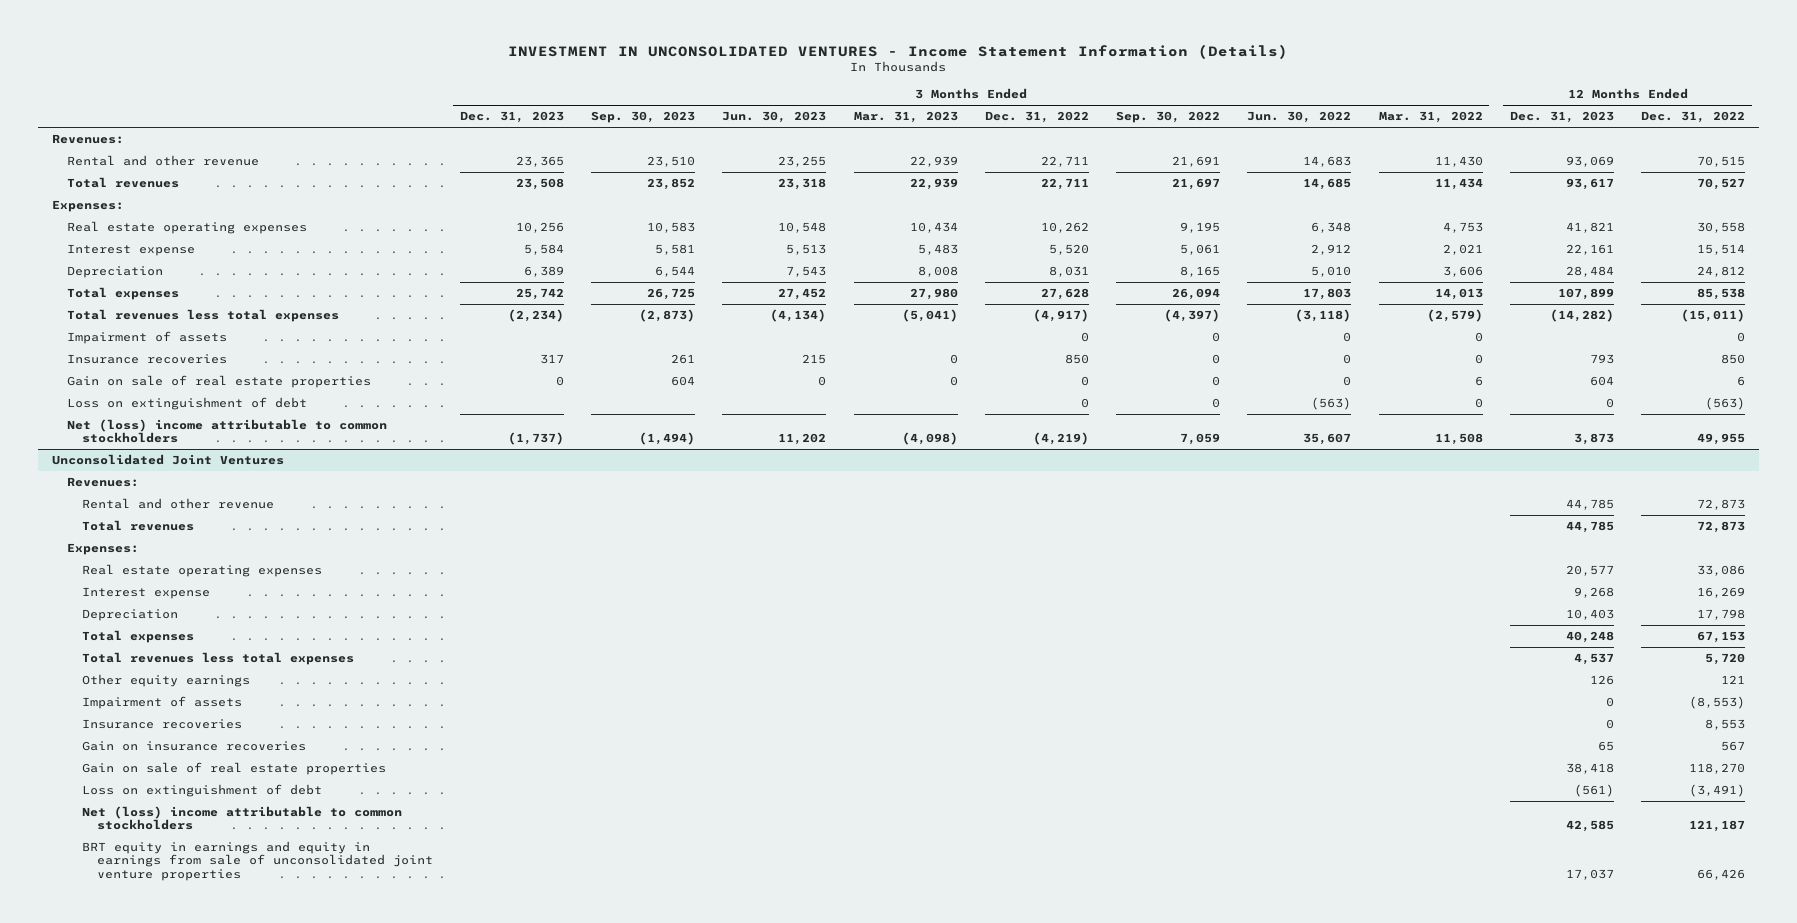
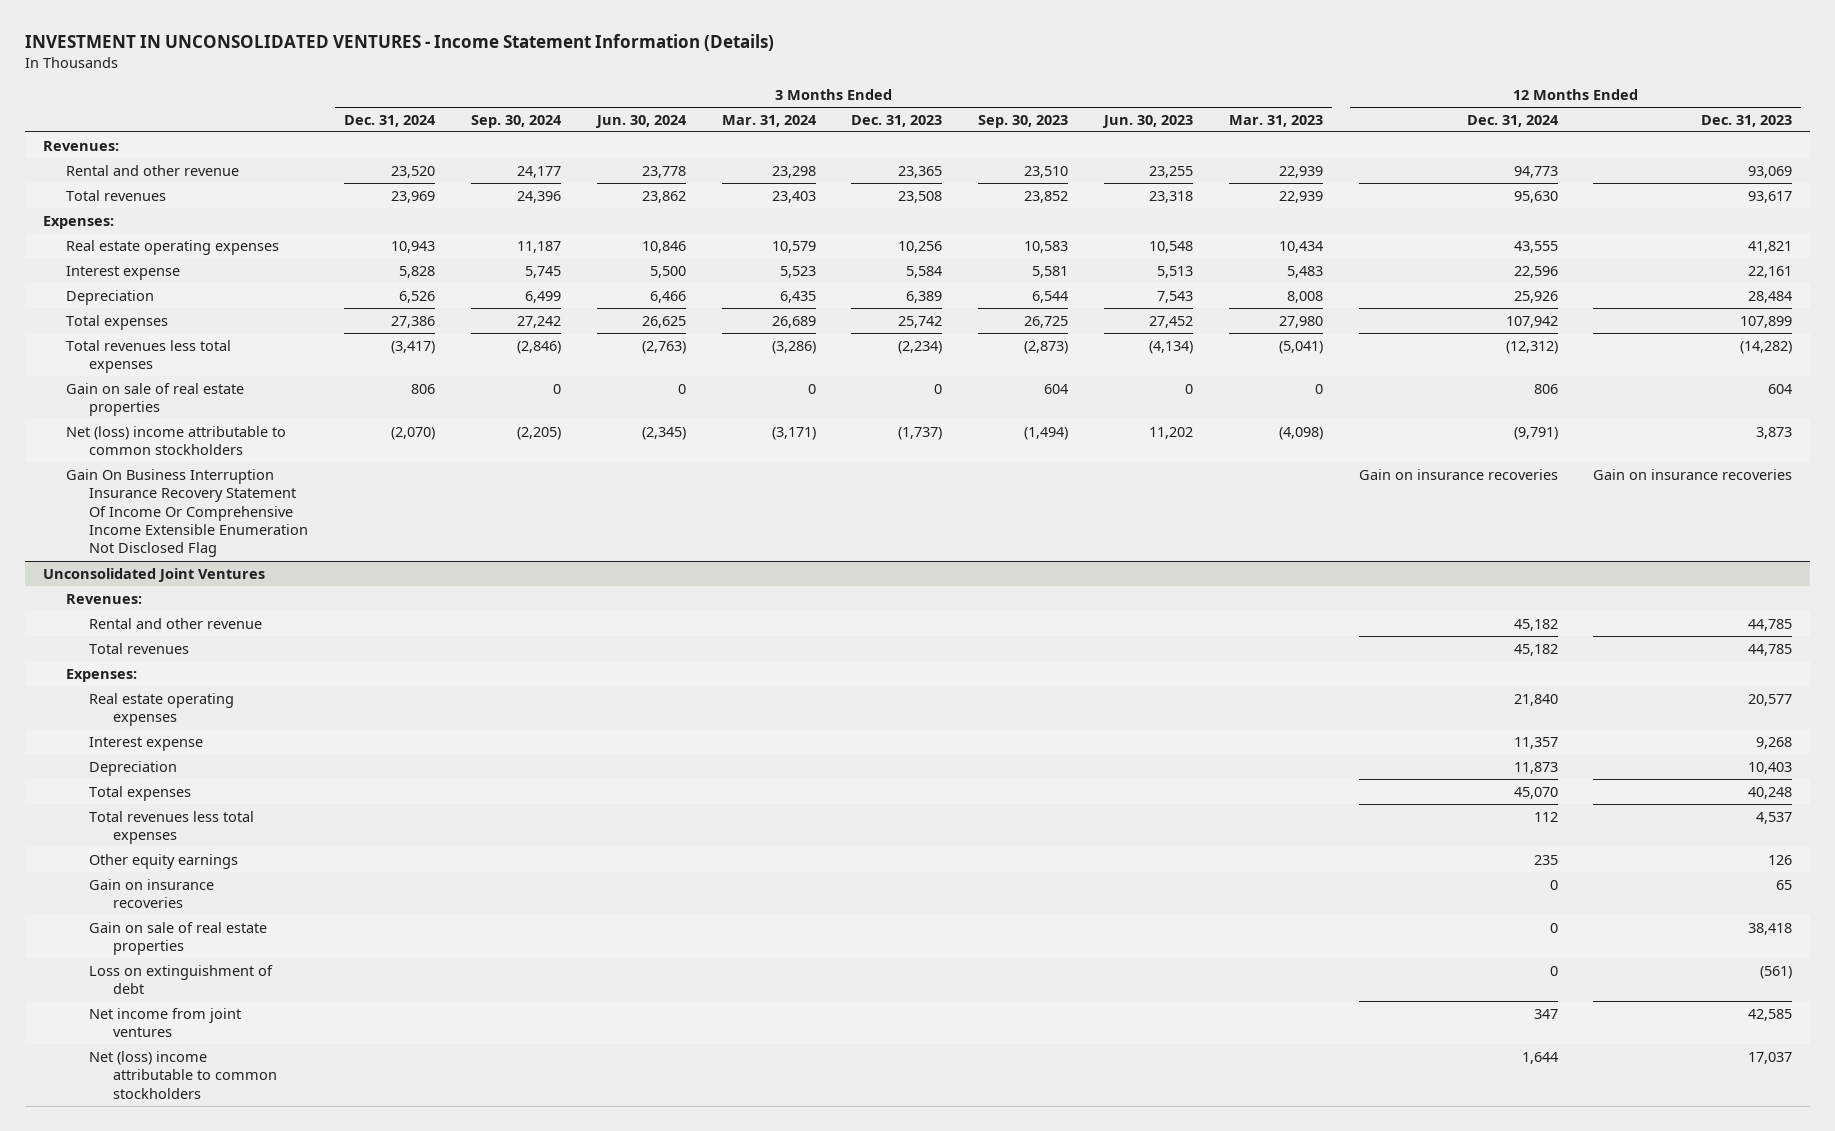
[984,111,1089,124] Dec. 31, 2022 -> none
[1116,111,1221,124] Sep. 30, 2022 -> none
[1247,111,1352,124] Jun. 30, 2022 -> none
[1378,111,1483,124] Mar. 31, 2022 -> none
[1641,111,1746,124] Dec. 31, 2022 -> none
none -> [344,114,437,127] Dec. 31, 2024
none -> [471,114,563,128] Sep. 30, 2024
none -> [594,114,687,128] Jun. 30, 2024
none -> [721,114,817,127] Mar. 31, 2024
none -> [1466,114,1559,127] Dec. 31, 2024
[66,331,227,345] Impairment of assets -> none
[66,354,227,365] Insurance recoveries -> none
[66,397,307,411] Loss on extinguishment of debt -> none
none -> [66,468,309,558] Gain On Business Interruption Insurance Recovery Statement Of Income Or Comprehensive Income Extensible Enumeration Not Disclosed Flag
[81,696,242,710] Impairment of assets -> none
[81,719,242,730] Insurance recoveries -> none
[81,841,433,881] BRT equity in earnings and equity in earnings from sale of unconsolidated joint venture properties -> none
none -> [89,1007,242,1038] Net income from joint ventures
[1565,820,1614,833] 42,585 -> [1748,1051,1793,1064] 17,037

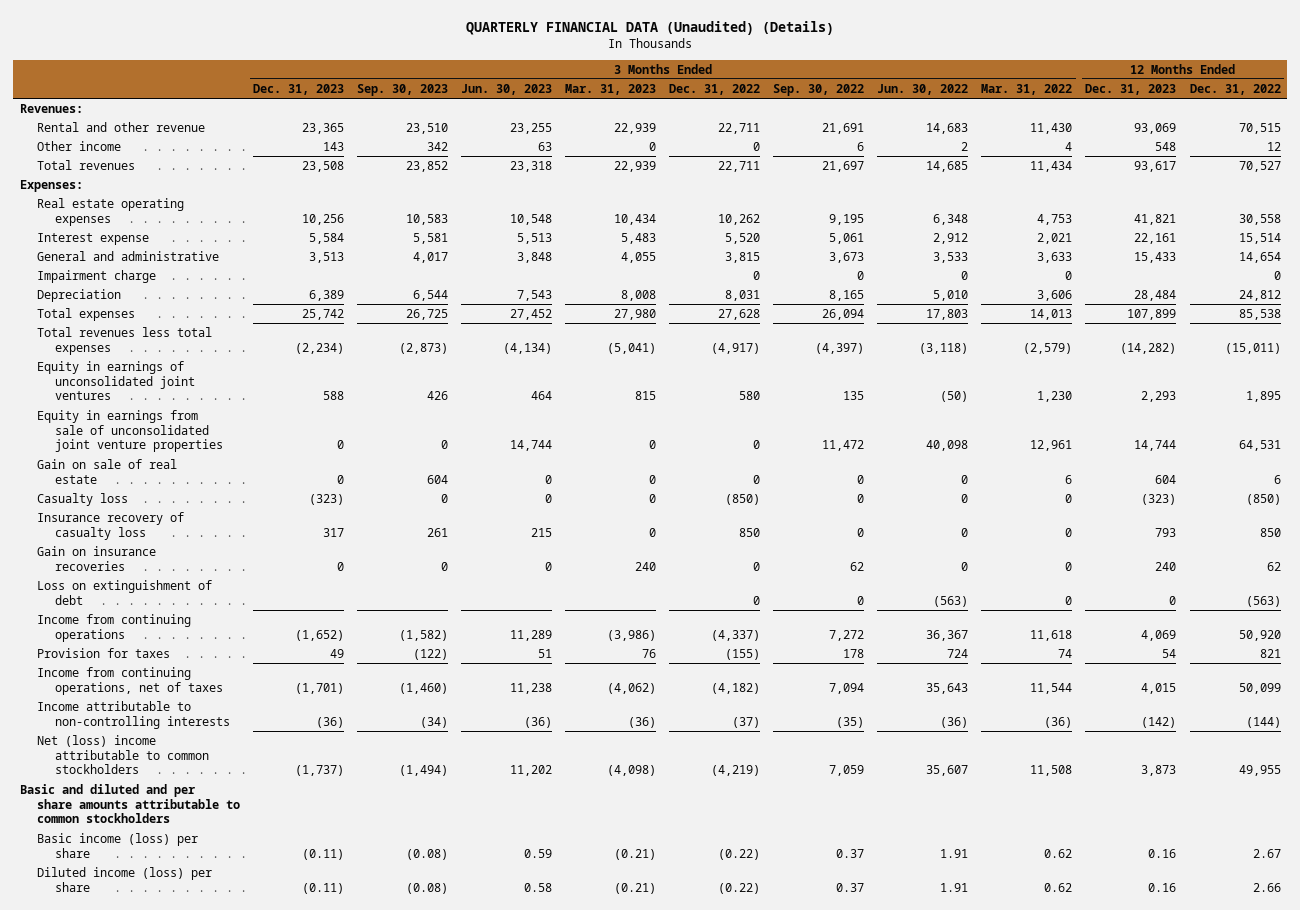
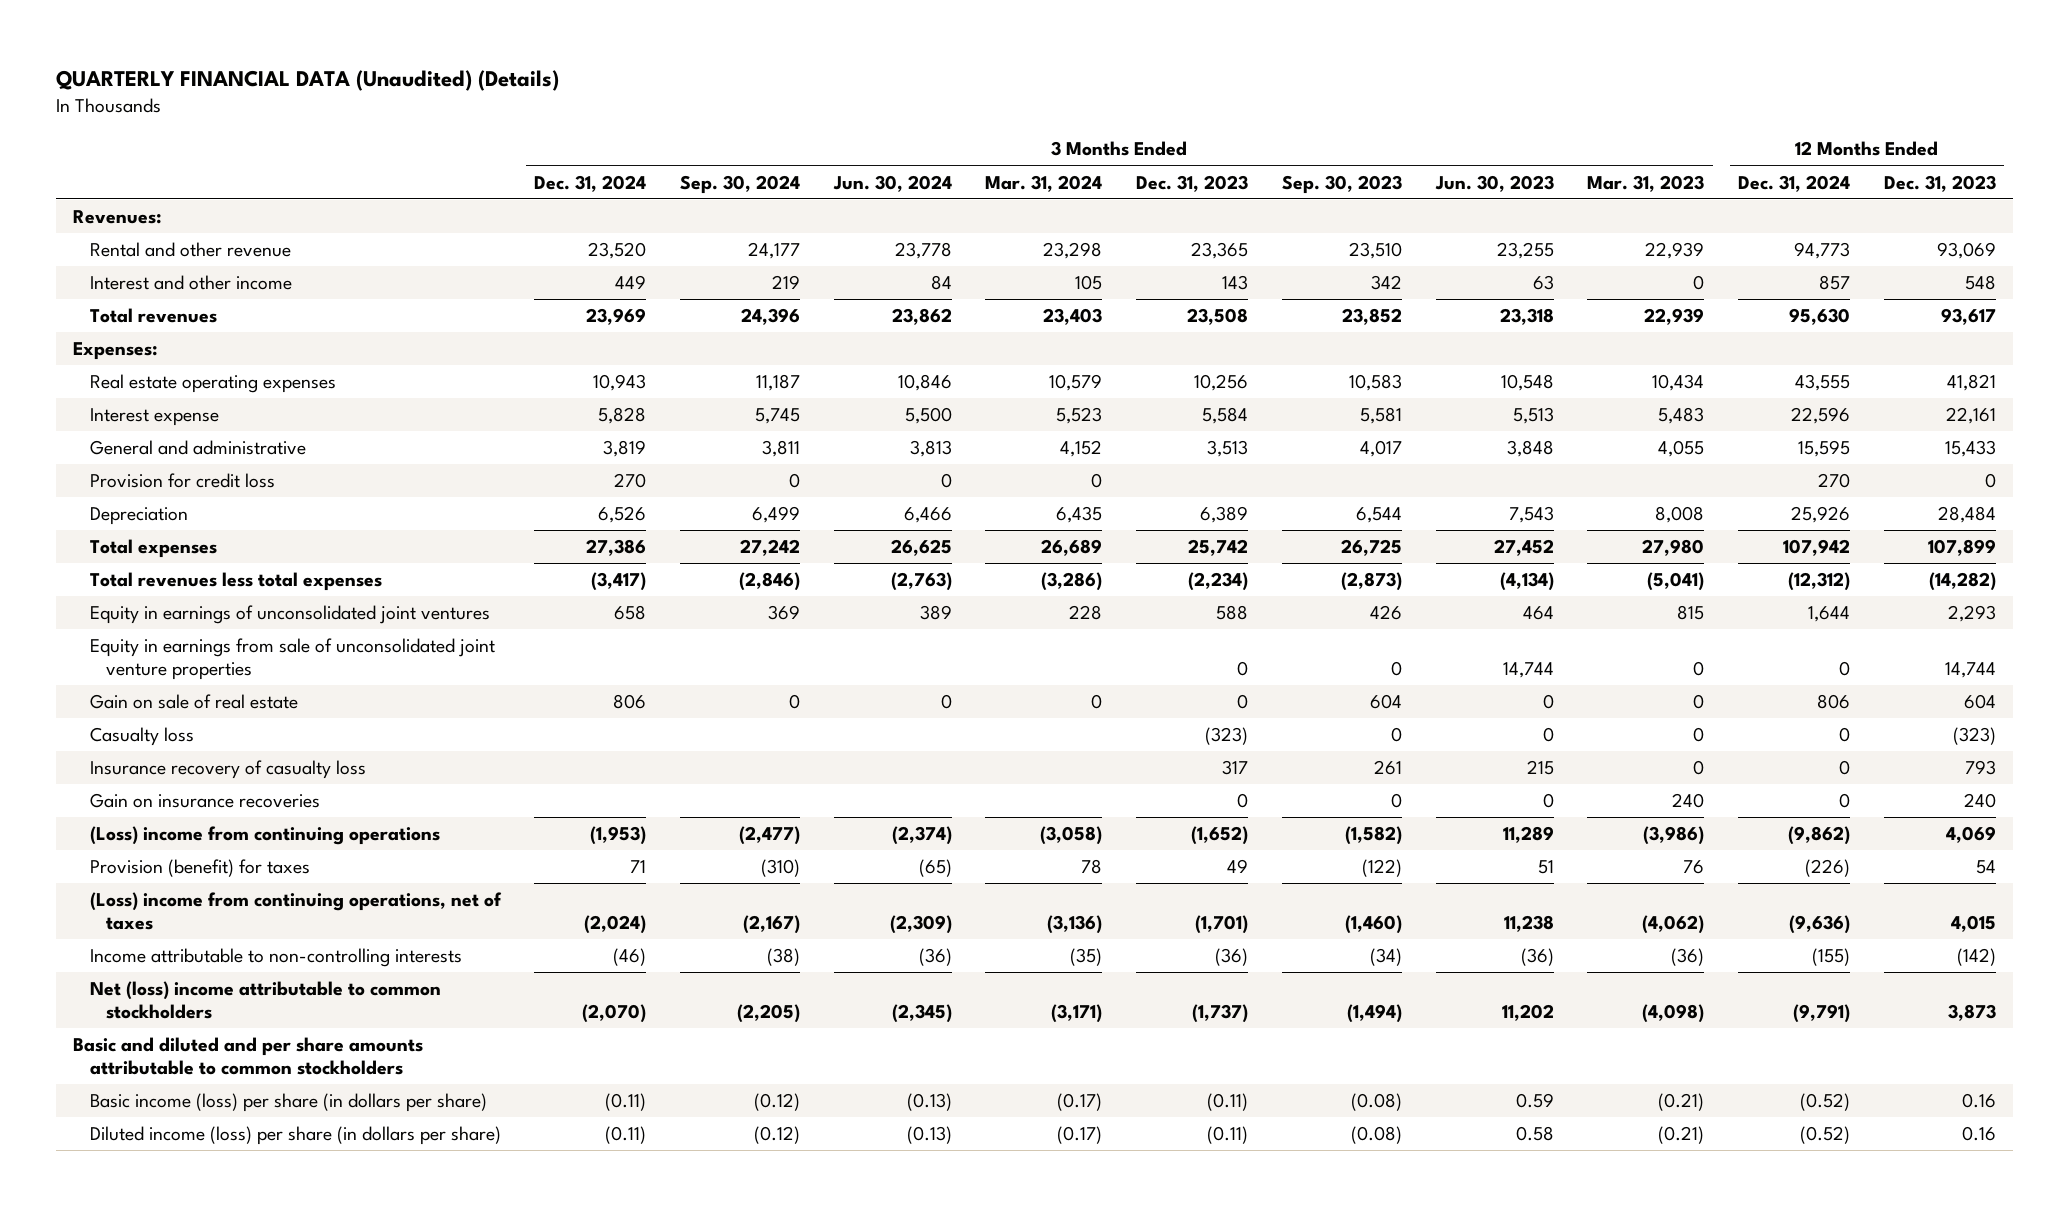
[669,83,761,95] Dec. 31, 2022 -> none
[773,83,865,96] Sep. 30, 2022 -> none
[877,83,969,95] Jun. 30, 2022 -> none
[981,83,1073,95] Mar. 31, 2022 -> none
[1189,83,1281,95] Dec. 31, 2022 -> none
none -> [534,174,647,192] Dec. 31, 2024
none -> [679,174,800,194] Sep. 30, 2024
none -> [832,174,952,192] Jun. 30, 2024
none -> [985,174,1103,192] Mar. 31, 2024
none -> [1737,174,1850,192] Dec. 31, 2024
[37,140,122,151] Other income -> [89,275,292,291] Interest and other income
[37,269,157,283] Impairment charge -> none
none -> [89,473,275,489] Provision for credit loss
[37,579,213,605] Loss on extinguishment of debt -> none
[37,613,192,642] Income from continuing operations -> [89,826,440,846] (Loss) income from continuing operations
[37,647,171,658] Provision for taxes -> [89,859,310,878] Provision (benefit) for taxes
[37,666,223,695] Income from continuing operations, net of taxes -> [89,892,502,930] (Loss) income from continuing operations, net of taxes
[37,832,199,858] Basic income (loss) per share -> [89,1093,487,1113] Basic income (loss) per share (in dollars per share)
[37,866,213,892] Diluted income (loss) per share -> [89,1126,501,1146] Diluted income (loss) per share (in dollars per share)

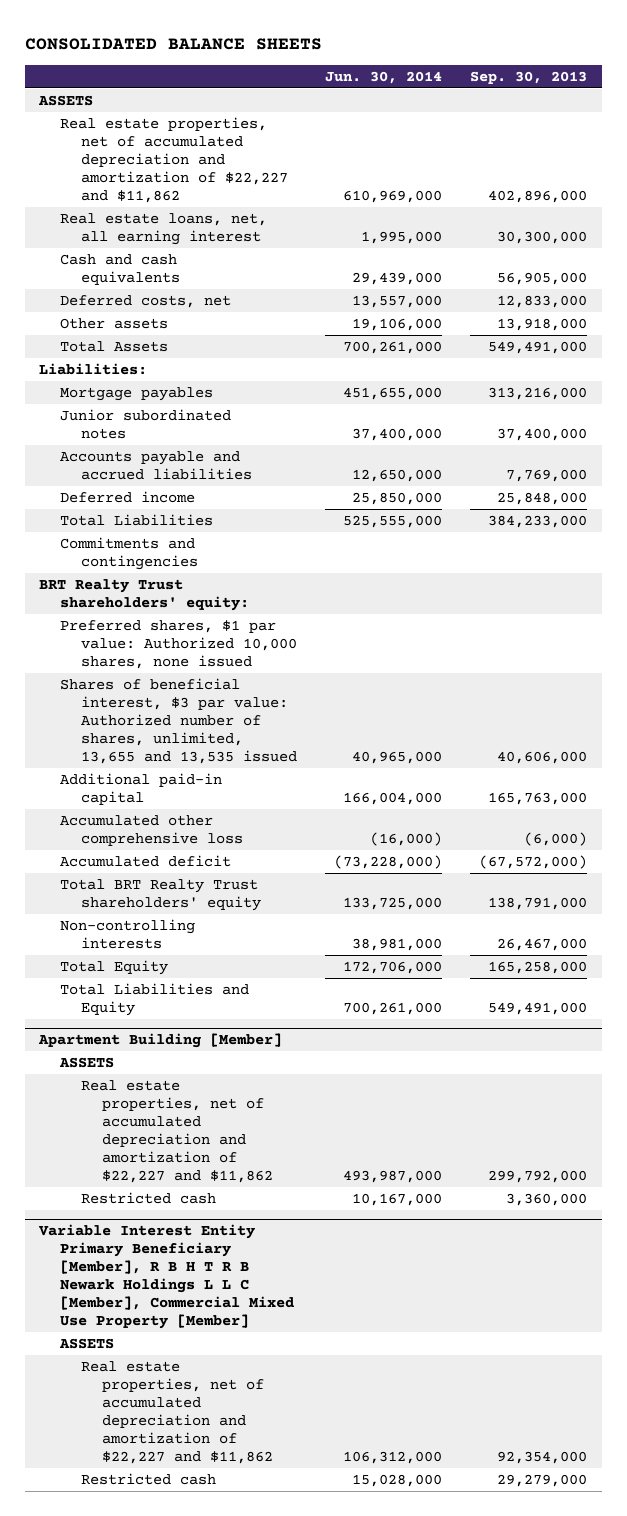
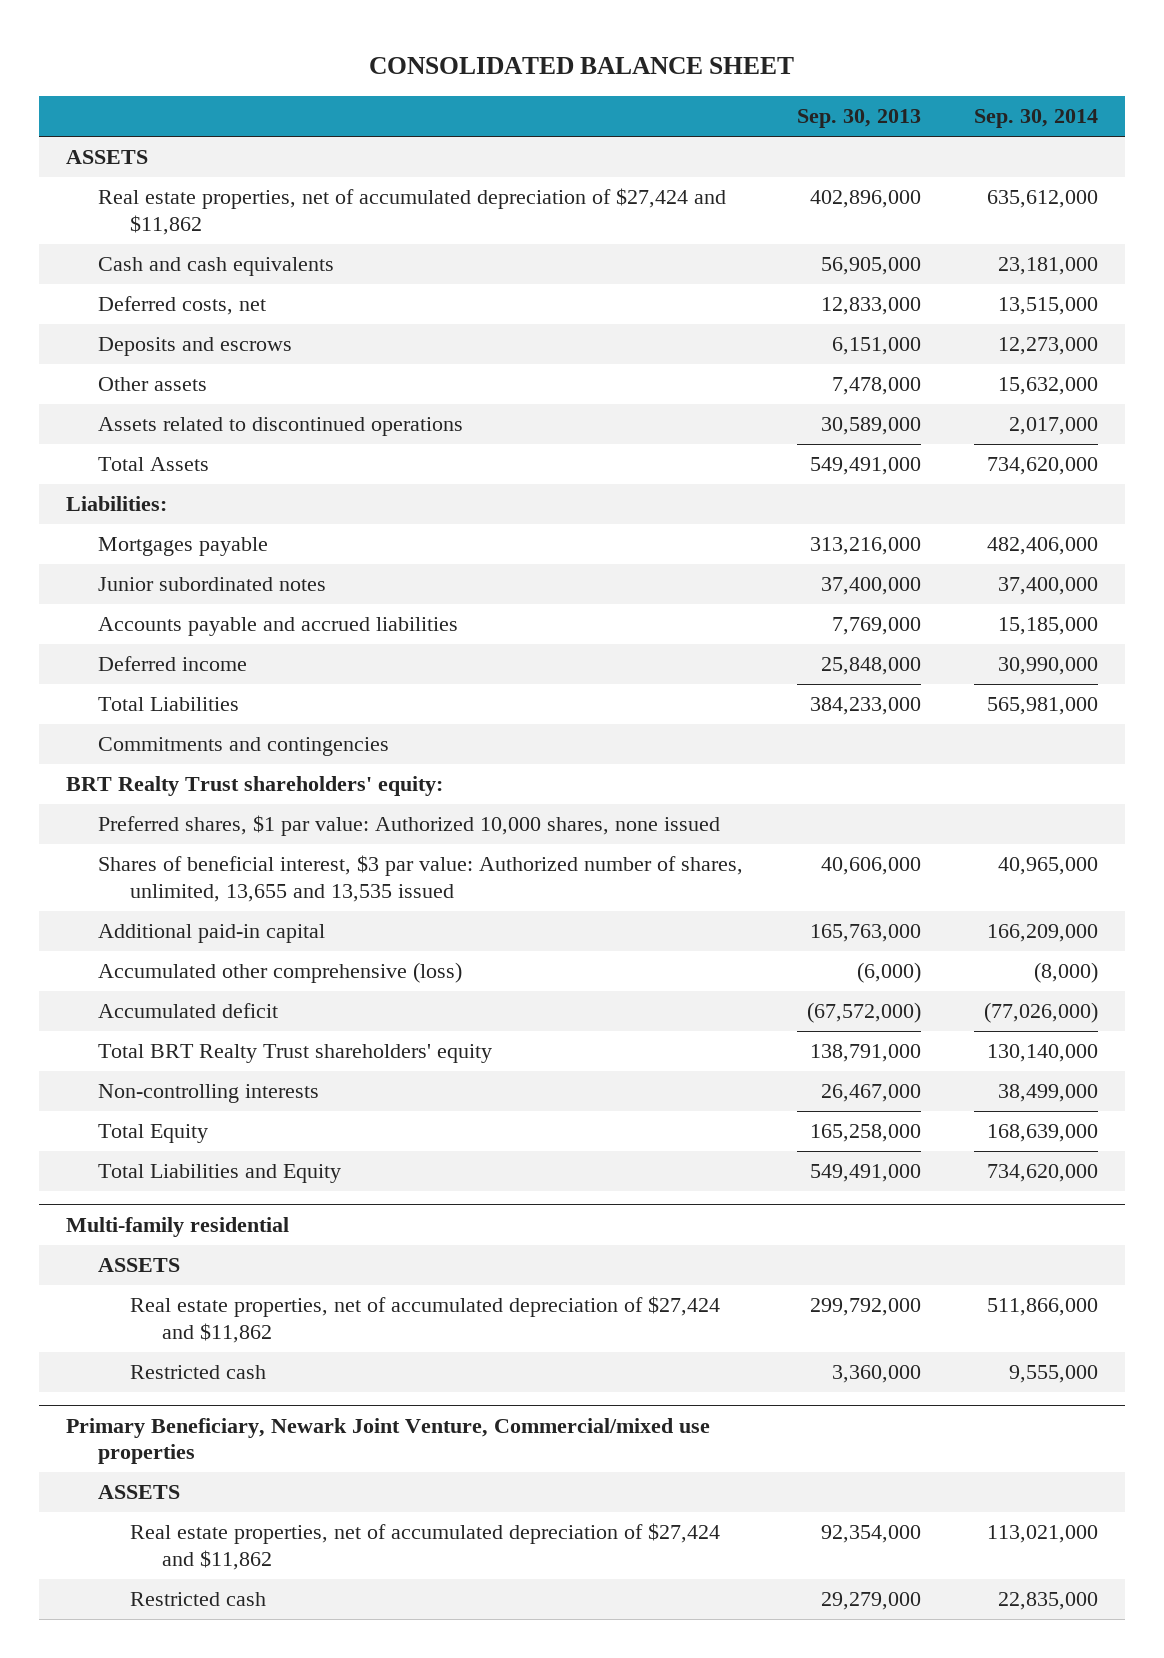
[25,38,323,51] CONSOLIDATED BALANCE SHEETS -> [369,56,795,74] CONSOLIDATED BALANCE SHEET
[325,70,443,84] Jun. 30, 2014 -> none
none -> [974,109,1099,129] Sep. 30, 2014
[60,212,268,245] Real estate loans, net, all earning interest -> none
[60,116,288,204] Real estate properties, net of accumulated depreciation and amortization of $22,227 and $11,862 -> [98,188,727,236] Real estate properties, net of accumulated depreciation of $27,424 and $11,862
none -> [98,337,293,357] Deposits and escrows
[497,317,588,331] 13,918,000 -> [831,377,921,396] 7,478,000
none -> [98,417,464,437] Assets related to discontinued operations
[60,386,214,401] Mortgage payables -> [98,537,269,557] Mortgages payable
[60,814,243,846] Accumulated other comprehensive loss -> [98,962,463,984] Accumulated other comprehensive (loss)
[38,1032,283,1048] Apartment Building [Member] -> none
none -> [66,1216,290,1237] Multi-family residential
[80,1079,273,1184] Real estate properties, net of accumulated depreciation and amortization of $22,227 and $11,862 -> [130,1296,721,1344] Real estate properties, net of accumulated depreciation of $27,424 and $11,862
[38,1223,295,1330] Variable Interest Entity Primary Beneficiary [Member], R B H T R B Newark Holdings L L C [Member], Commercial Mixed Use Property [Member] -> none
none -> [66,1417,711,1465] Primary Beneficiary, Newark Joint Venture, Commercial/mixed use properties
[80,1360,273,1465] Real estate properties, net of accumulated depreciation and amortization of $22,227 and $11,862 -> [130,1523,721,1571] Real estate properties, net of accumulated depreciation of $27,424 and $11,862

